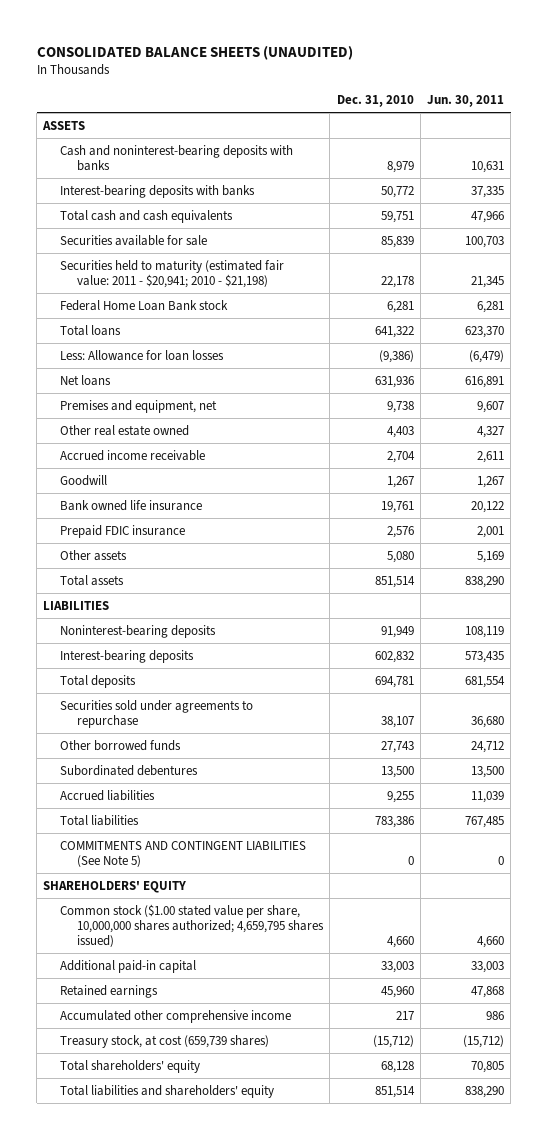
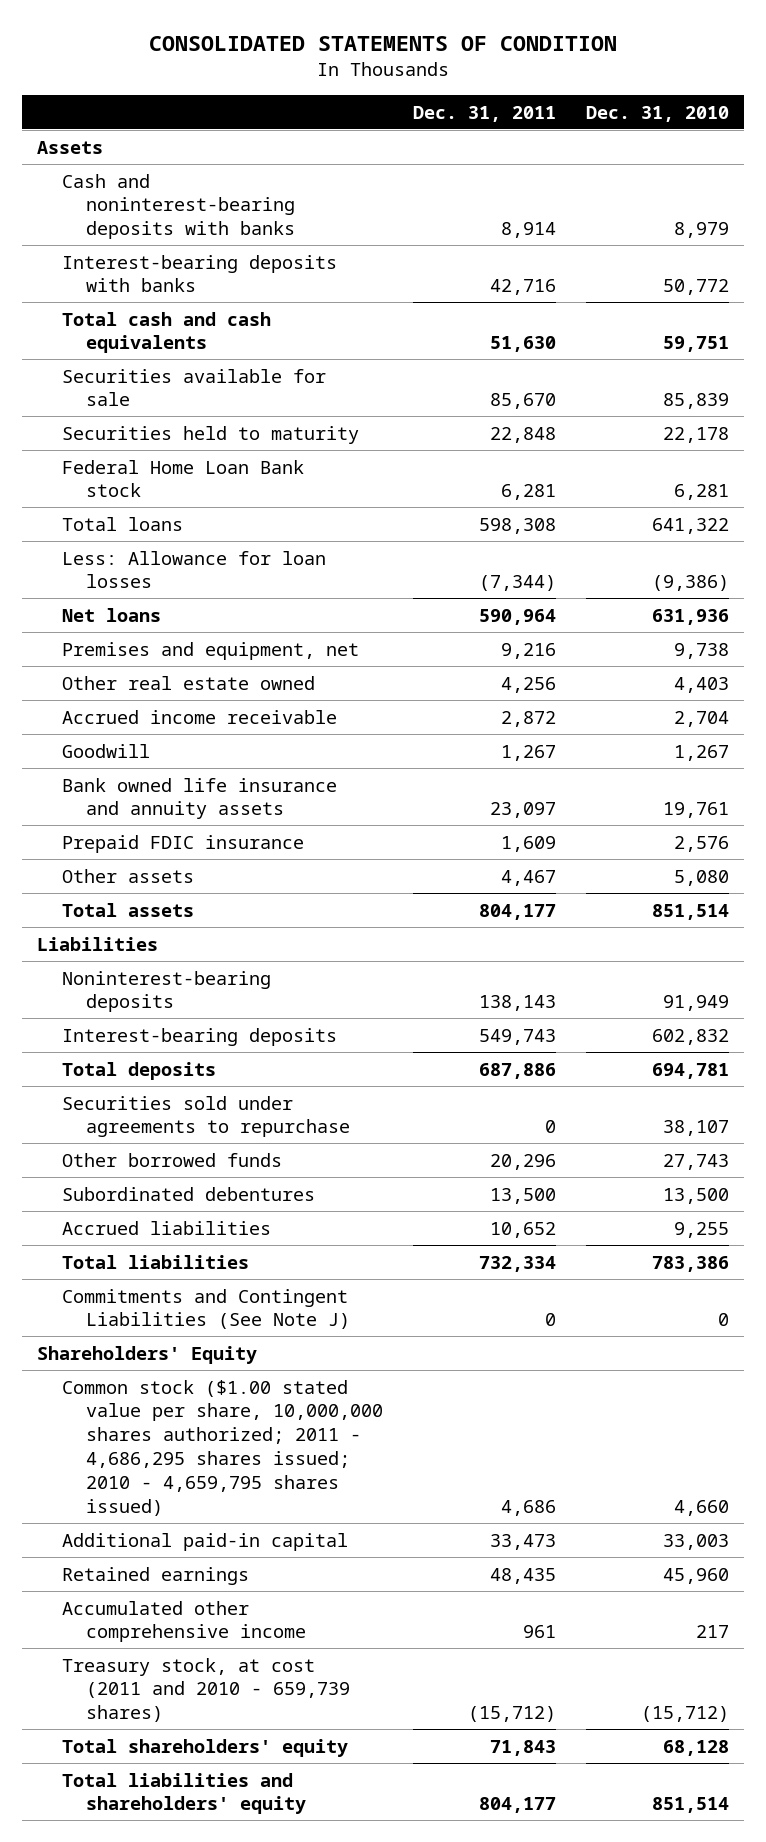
[36,45,353,60] CONSOLIDATED BALANCE SHEETS (UNAUDITED) -> [149,36,618,52] CONSOLIDATED STATEMENTS OF CONDITION
[427,95,505,108] Jun. 30, 2011 -> none
none -> [413,105,557,122] Dec. 31, 2011
[42,120,86,130] ASSETS -> [37,140,104,154] Assets
[60,259,285,288] Securities held to maturity (estimated fair value: 2011 - $20,941; 2010 - $21,198) -> [61,425,359,444] Securities held to maturity
[60,499,203,511] Bank owned life insurance -> [61,777,337,820] Bank owned life insurance and annuity assets
[43,600,110,610] LIABILITIES -> [37,936,159,951] Liabilities
[60,840,307,867] COMMITMENTS AND CONTINGENT LIABILITIES (See Note 5) -> [61,1288,351,1330] Commitments and Contingent Liabilities (See Note J)
[43,880,187,893] SHAREHOLDERS' EQUITY -> [37,1345,258,1364] Shareholders' Equity
[60,903,324,947] Common stock ($1.00 stated value per share, 10,000,000 shares authorized; 4,659,795 shares issued) -> [61,1379,384,1517] Common stock ($1.00 stated value per share, 10,000,000 shares authorized; 2011 - 4,686,295 shares issued; 2010 - 4,659,795 shares issued)
[60,1034,270,1048] Treasury stock, at cost (659,739 shares) -> [61,1657,351,1723] Treasury stock, at cost (2011 and 2010 - 659,739 shares)

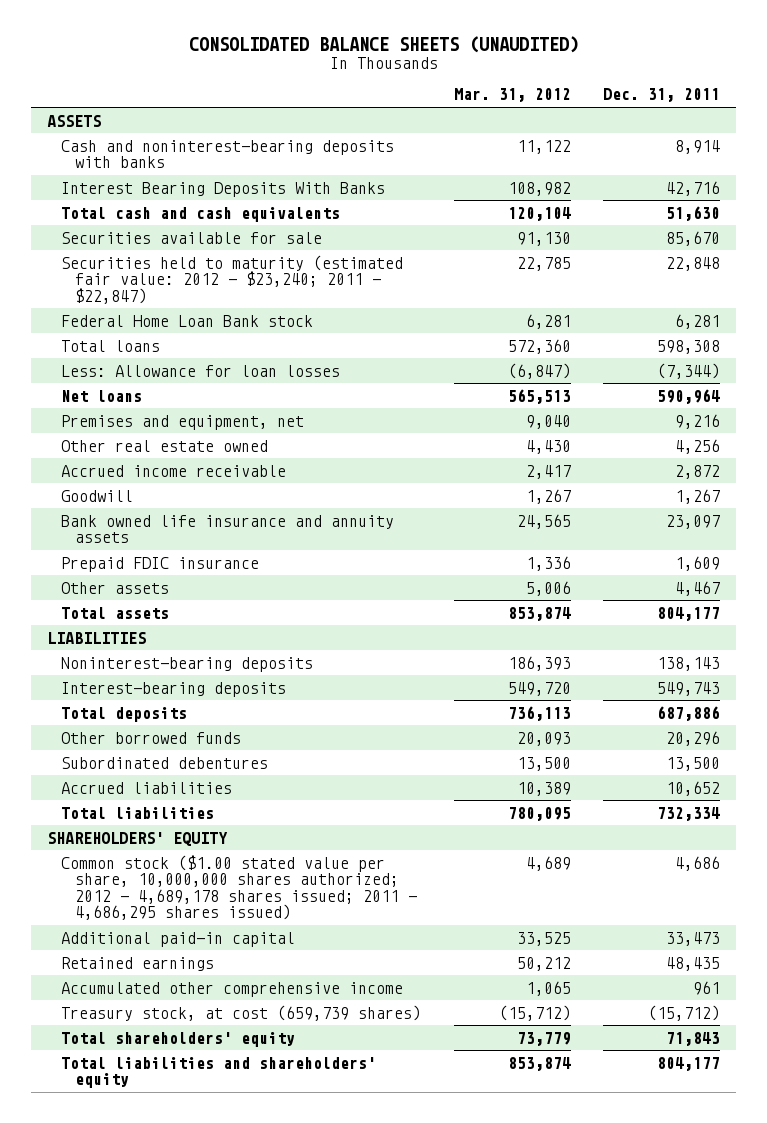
[149,36,618,52] CONSOLIDATED STATEMENTS OF CONDITION -> [188,36,579,54] CONSOLIDATED BALANCE SHEETS (UNAUDITED)
[586,105,730,122] Dec. 31, 2010 -> none
none -> [453,88,571,103] Mar. 31, 2012
[37,140,104,154] Assets -> [47,114,102,127] ASSETS
[61,254,337,293] Interest-bearing deposits with banks -> [61,181,386,197] Interest Bearing Deposits With Banks
[61,425,359,444] Securities held to maturity -> [61,254,404,304] Securities held to maturity (estimated fair value: 2012 - $23,240; 2011 - $22,847)
[37,936,159,951] Liabilities -> [47,631,147,644] LIABILITIES
[61,1095,351,1138] Securities sold under agreements to repurchase -> none
[61,1288,351,1330] Commitments and Contingent Liabilities (See Note J) -> none
[37,1345,258,1364] Shareholders' Equity -> [47,831,229,846] SHAREHOLDERS' EQUITY
[61,1379,384,1517] Common stock ($1.00 stated value per share, 10,000,000 shares authorized; 2011 - 4,686,295 shares issued; 2010 - 4,659,795 shares issued) -> [61,854,417,921] Common stock ($1.00 stated value per share, 10,000,000 shares authorized; 2012 - 4,689,178 shares issued; 2011 - 4,686,295 shares issued)
[61,1657,351,1723] Treasury stock, at cost (2011 and 2010 - 659,739 shares) -> [61,1004,422,1021] Treasury stock, at cost (659,739 shares)

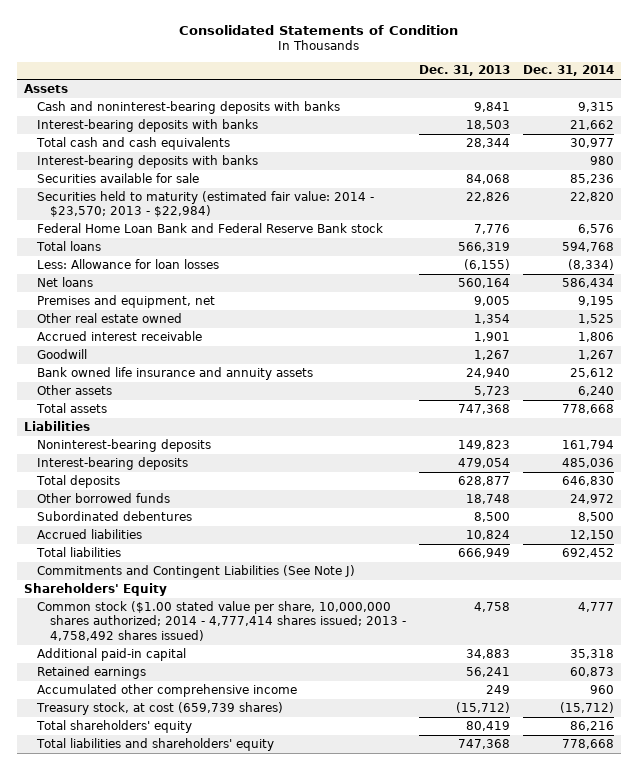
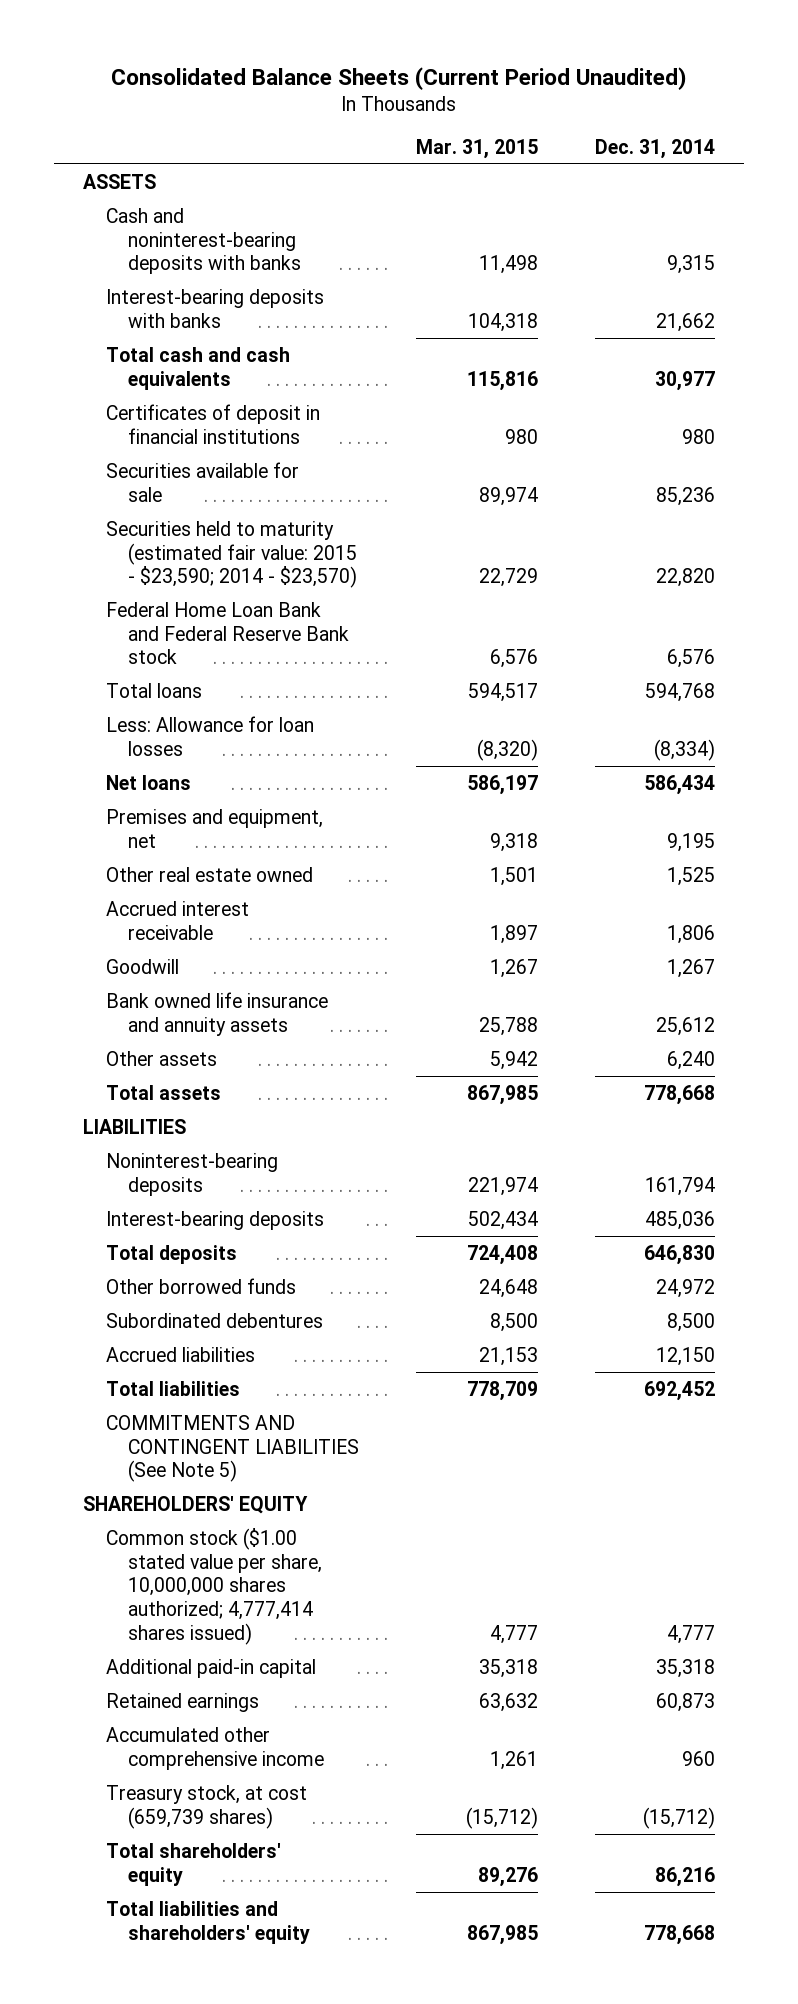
[178,24,458,35] Consolidated Statements of Condition -> [111,66,687,90] Consolidated Balance Sheets (Current Period Unaudited)
[419,65,511,77] Dec. 31, 2013 -> none
none -> [416,138,539,159] Mar. 31, 2015
[23,83,68,93] Assets -> [82,173,156,189] ASSETS
[36,154,258,168] Interest-bearing deposits with banks -> [105,403,320,444] Certificates of deposit in financial institutions
[36,190,374,218] Securities held to maturity (estimated fair value: 2014 - $23,570; 2013 - $22,984) -> [105,520,358,589] Securities held to maturity (estimated fair value: 2015 - $23,590; 2014 - $23,570)
[23,420,90,431] Liabilities -> [82,1118,186,1134] LIABILITIES
[36,564,355,578] Commitments and Contingent Liabilities (See Note J) -> [105,1414,360,1483] COMMITMENTS AND CONTINGENT LIABILITIES (See Note 5)
[23,582,167,596] Shareholders' Equity -> [82,1495,308,1514] SHAREHOLDERS' EQUITY
[36,600,407,642] Common stock ($1.00 stated value per share, 10,000,000 shares authorized; 2014 - 4,777,414 shares issued; 2013 - 4,758,492 shares issued) -> [105,1527,323,1646] Common stock ($1.00 stated value per share, 10,000,000 shares authorized; 4,777,414 shares issued)

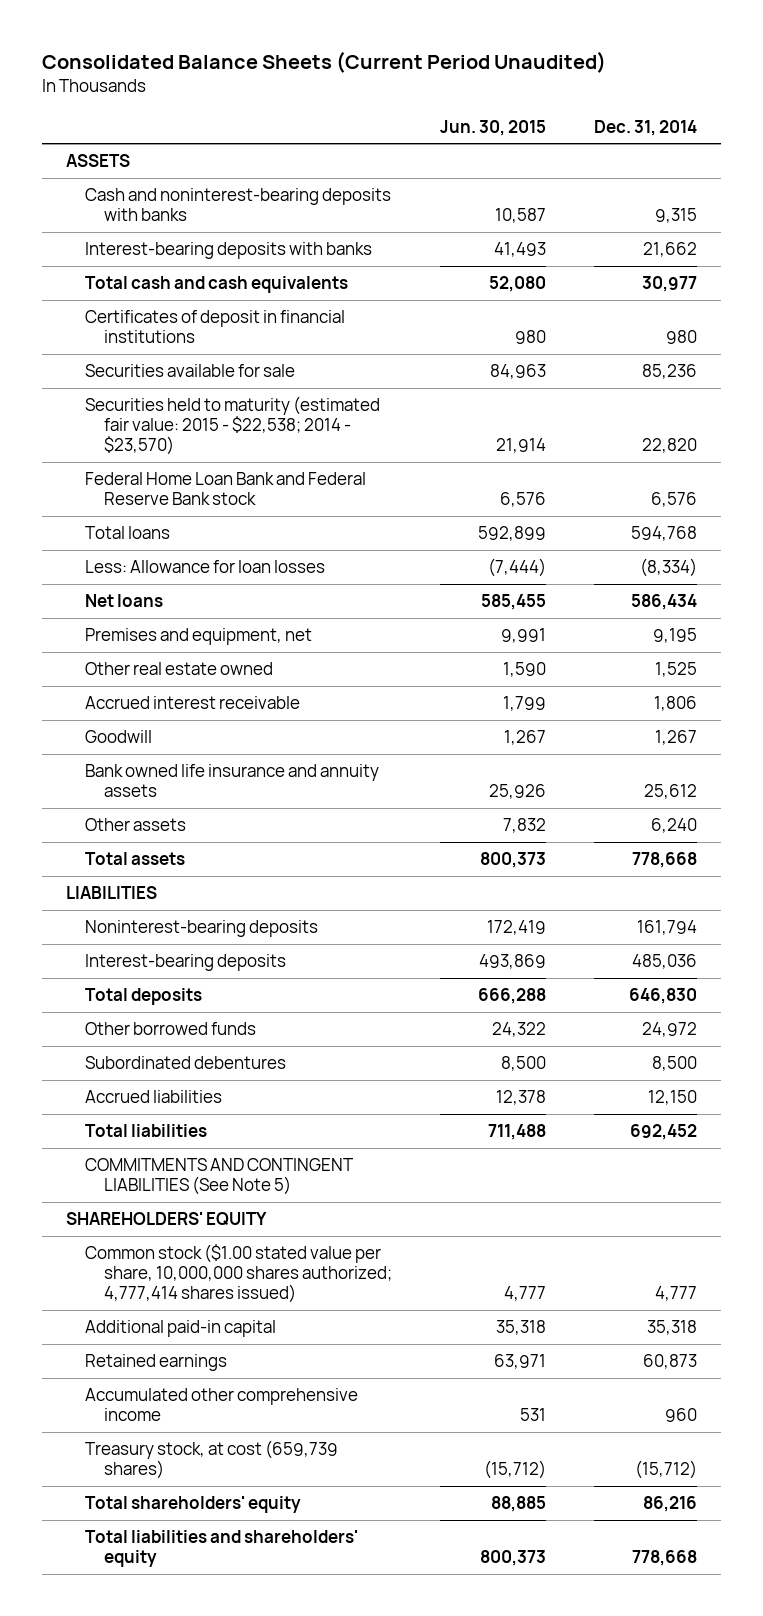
[416,138,539,159] Mar. 31, 2015 -> none
none -> [439,119,546,136] Jun. 30, 2015
[105,520,358,589] Securities held to maturity (estimated fair value: 2015 - $23,590; 2014 - $23,570) -> [85,396,381,456] Securities held to maturity (estimated fair value: 2015 - $22,538; 2014 - $23,570)

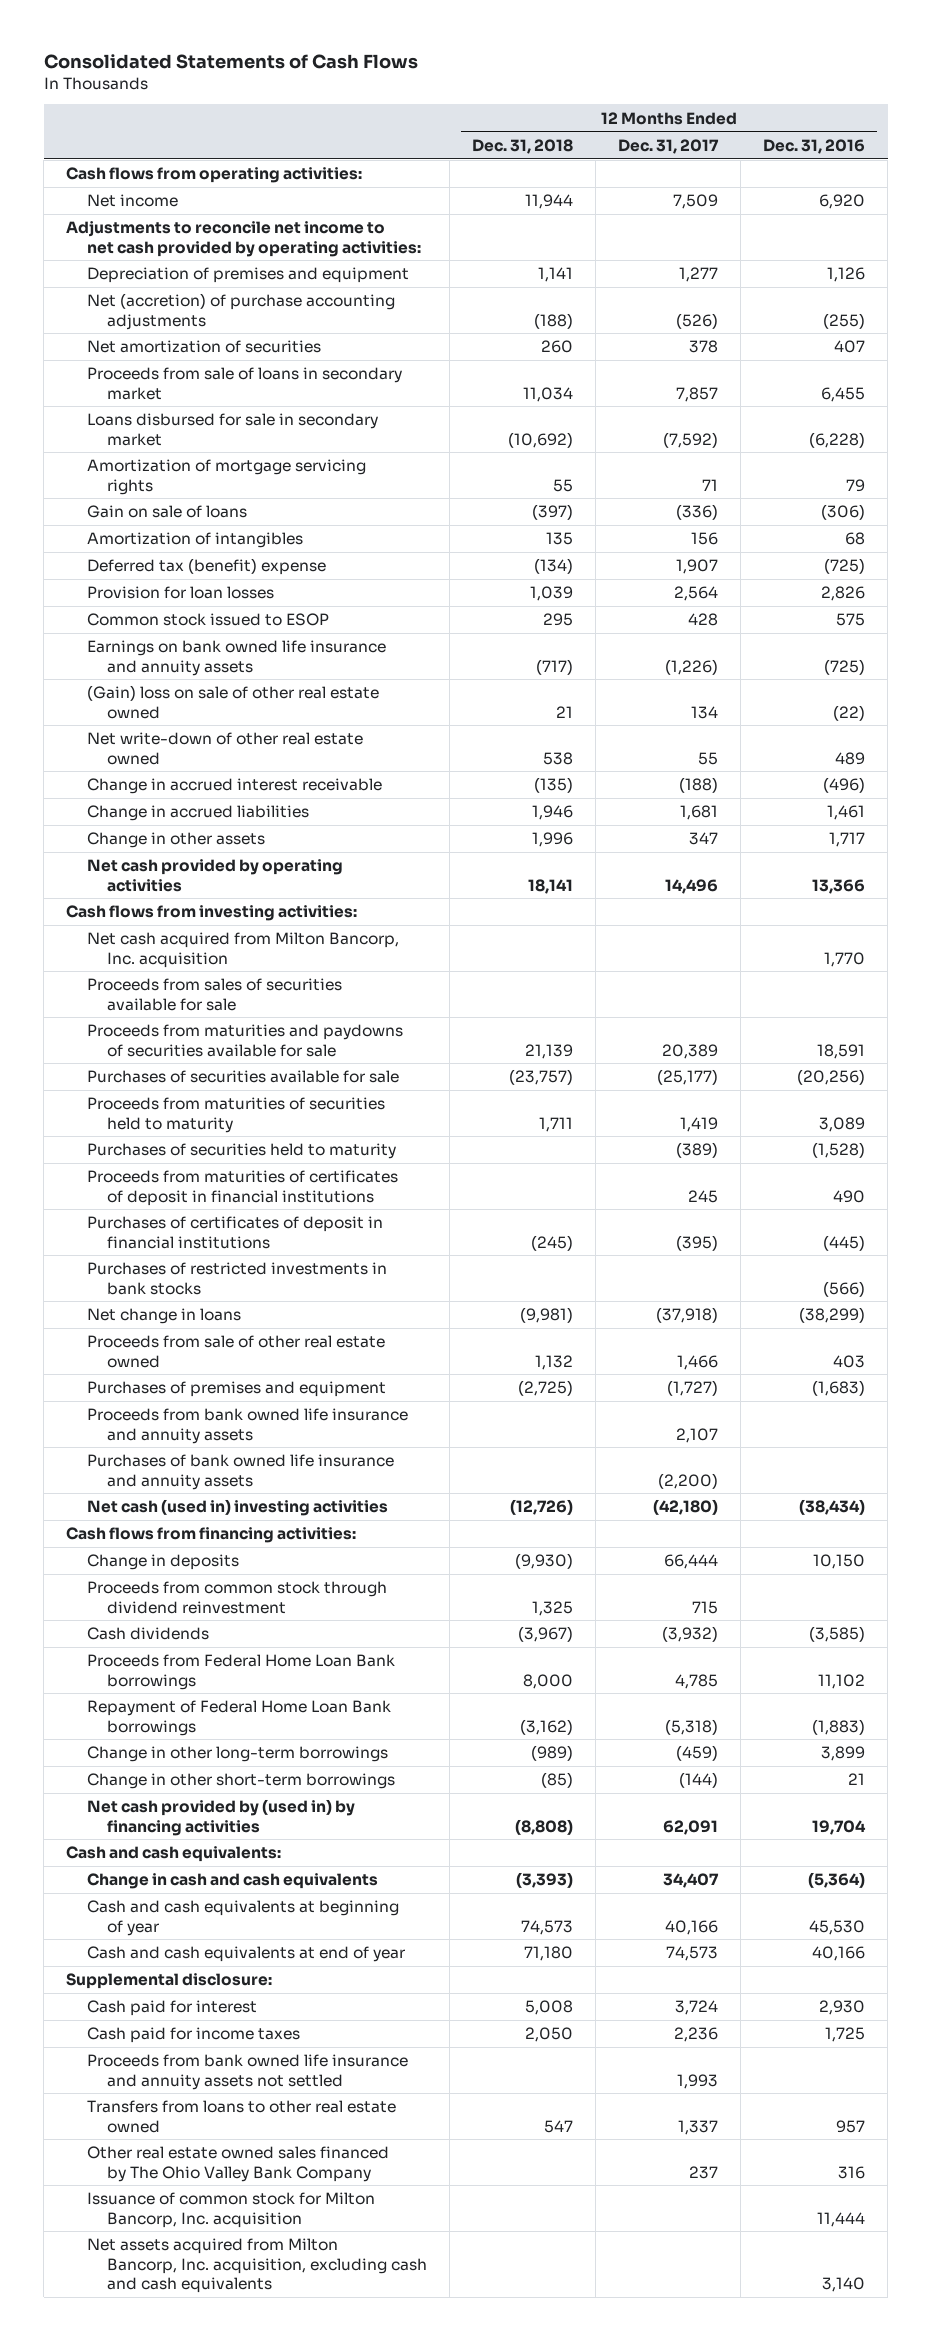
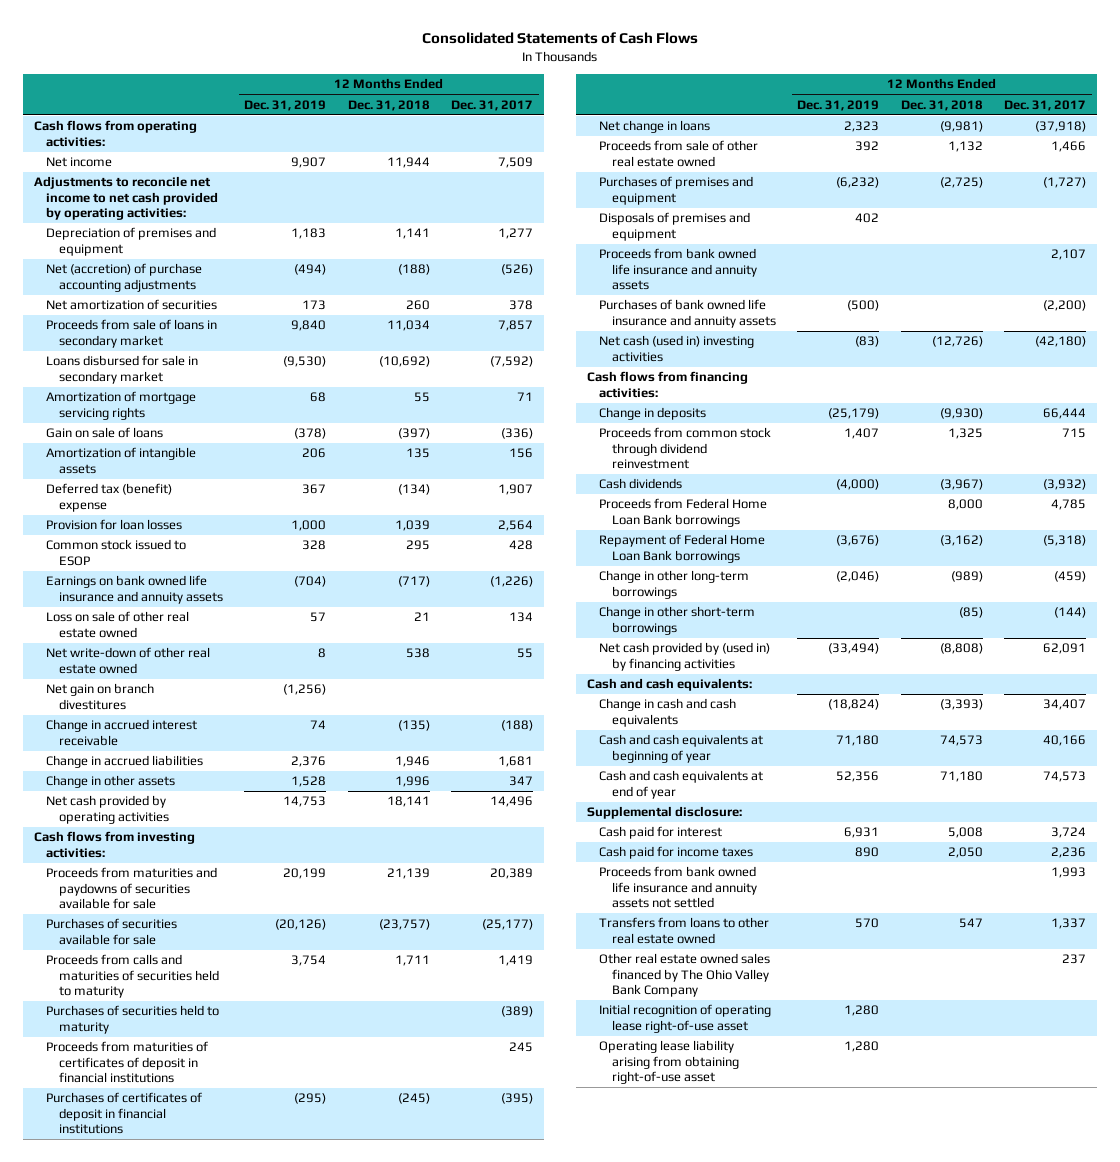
[763,138,866,154] Dec. 31, 2016 -> none
none -> [244,99,327,111] Dec. 31, 2019
[86,532,303,549] Amortization of intangibles -> [46,447,197,474] Amortization of intangible assets
[86,685,379,719] (Gain) loss on sale of other real estate owned -> [46,611,190,638] Loss on sale of other real estate owned
none -> [46,683,155,710] Net gain on branch divestitures
[86,932,399,968] Net cash acquired from Milton Bancorp, Inc. acquisition -> none
[86,978,342,1011] Proceeds from sales of securities available for sale -> none
[86,1097,385,1133] Proceeds from maturities of securities held to maturity -> [46,954,219,999] Proceeds from calls and maturities of securities held to maturity
[86,1262,387,1295] Purchases of restricted investments in bank stocks -> none
none -> [599,212,751,241] Disposals of premises and equipment
[86,2192,375,2228] Issuance of common stock for Milton Bancorp, Inc. acquisition -> none
[86,2238,428,2293] Net assets acquired from Milton Bancorp, Inc. acquisition, excluding cash and cash equivalents -> none
none -> [599,1004,772,1033] Initial recognition of operating lease right-of-use asset
none -> [599,1040,739,1085] Operating lease liability arising from obtaining right-of-use asset

